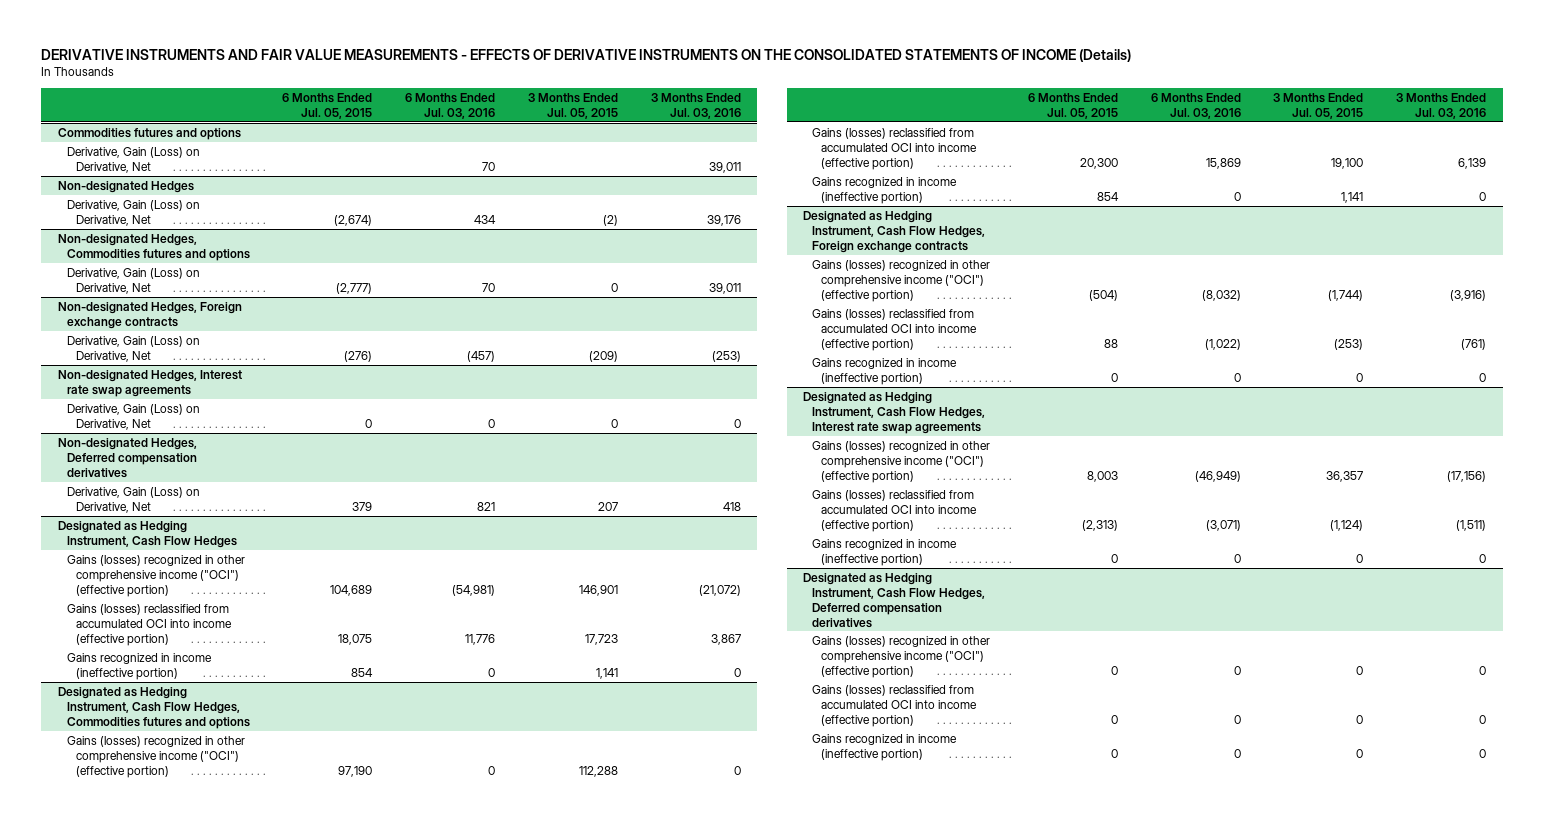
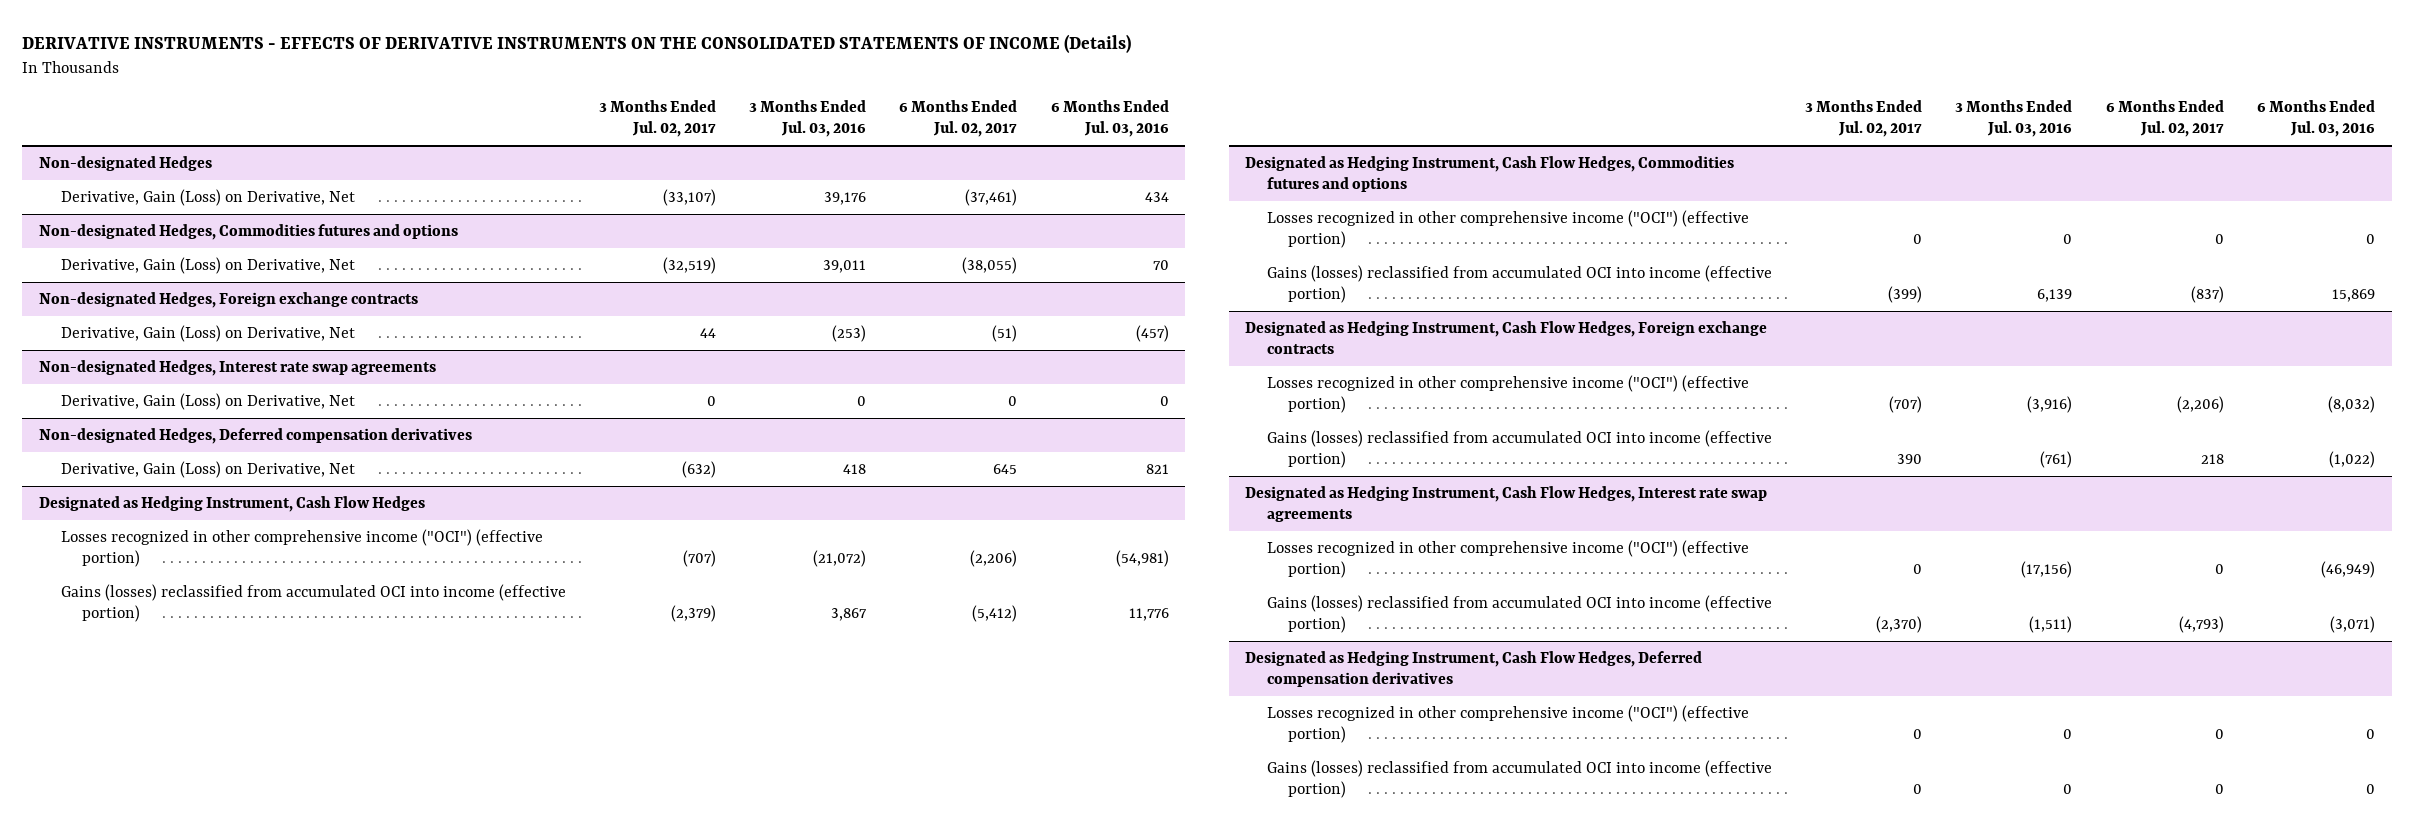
[41,48,1132,62] DERIVATIVE INSTRUMENTS AND FAIR VALUE MEASUREMENTS - EFFECTS OF DERIVATIVE INSTRUMENTS ON THE CONSOLIDATED STATEMENTS OF INCOME (Details) -> [22,34,1132,54] DERIVATIVE INSTRUMENTS - EFFECTS OF DERIVATIVE INSTRUMENTS ON THE CONSOLIDATED STATEMENTS OF INCOME (Details)
[282,92,373,119] 6 Months Ended Jul. 05, 2015 -> none
[527,92,618,119] 3 Months Ended Jul. 05, 2015 -> none
none -> [598,99,716,138] 3 Months Ended Jul. 02, 2017
none -> [899,99,1018,138] 6 Months Ended Jul. 02, 2017
[57,127,241,140] Commodities futures and options -> none
[66,146,200,173] Derivative, Gain (Loss) on Derivative, Net -> none
[66,554,245,597] Gains (losses) recognized in other comprehensive income ("OCI") (effective portion) -> [60,528,543,568] Losses recognized in other comprehensive income ("OCI") (effective portion)
[66,652,212,680] Gains recognized in income (ineffective portion) -> none
[66,735,245,778] Gains (losses) recognized in other comprehensive income ("OCI") (effective portion) -> [1266,209,1749,249] Losses recognized in other comprehensive income ("OCI") (effective portion)
[812,176,958,204] Gains recognized in income (ineffective portion) -> none
[812,259,991,302] Gains (losses) recognized in other comprehensive income ("OCI") (effective portion) -> [1266,374,1749,414] Losses recognized in other comprehensive income ("OCI") (effective portion)
[812,357,958,385] Gains recognized in income (ineffective portion) -> none
[812,440,991,483] Gains (losses) recognized in other comprehensive income ("OCI") (effective portion) -> [1266,539,1749,579] Losses recognized in other comprehensive income ("OCI") (effective portion)
[812,538,958,566] Gains recognized in income (ineffective portion) -> none
[812,635,991,678] Gains (losses) recognized in other comprehensive income ("OCI") (effective portion) -> [1266,704,1749,744] Losses recognized in other comprehensive income ("OCI") (effective portion)
[812,733,958,761] Gains recognized in income (ineffective portion) -> none

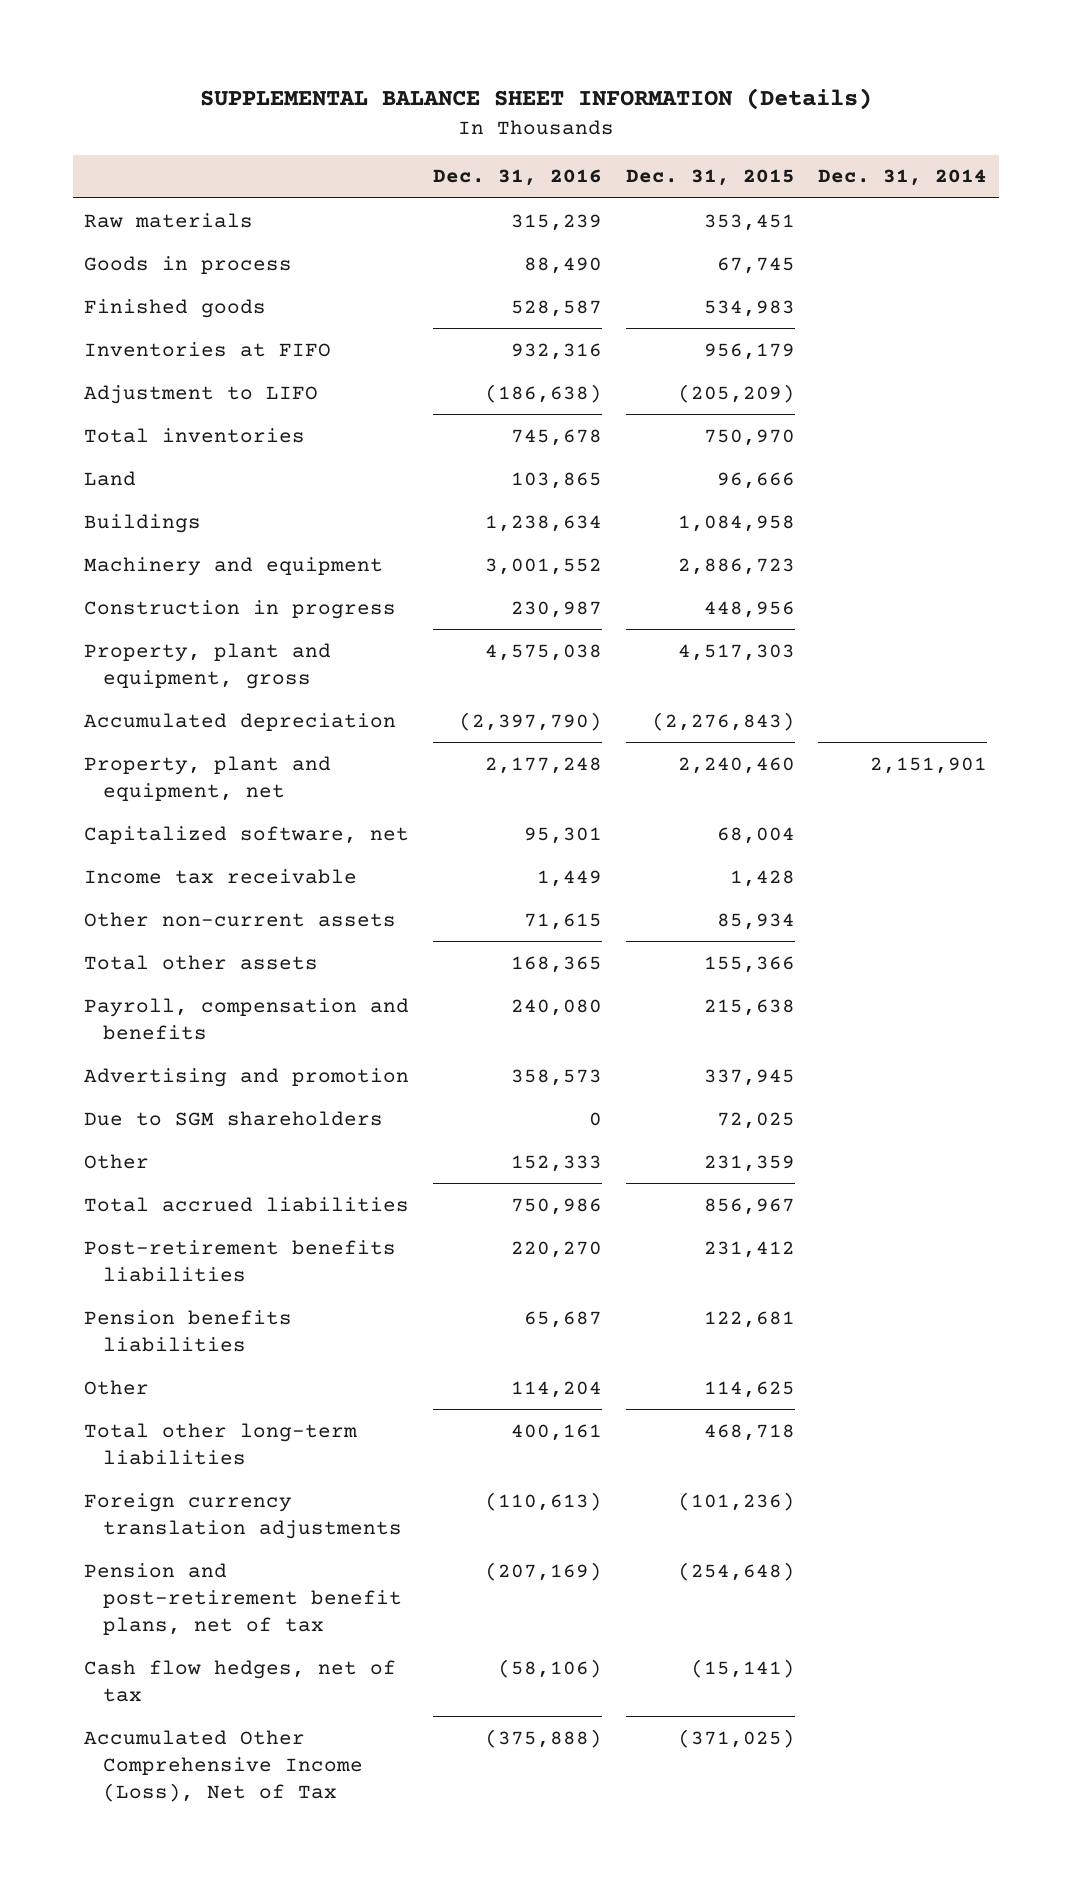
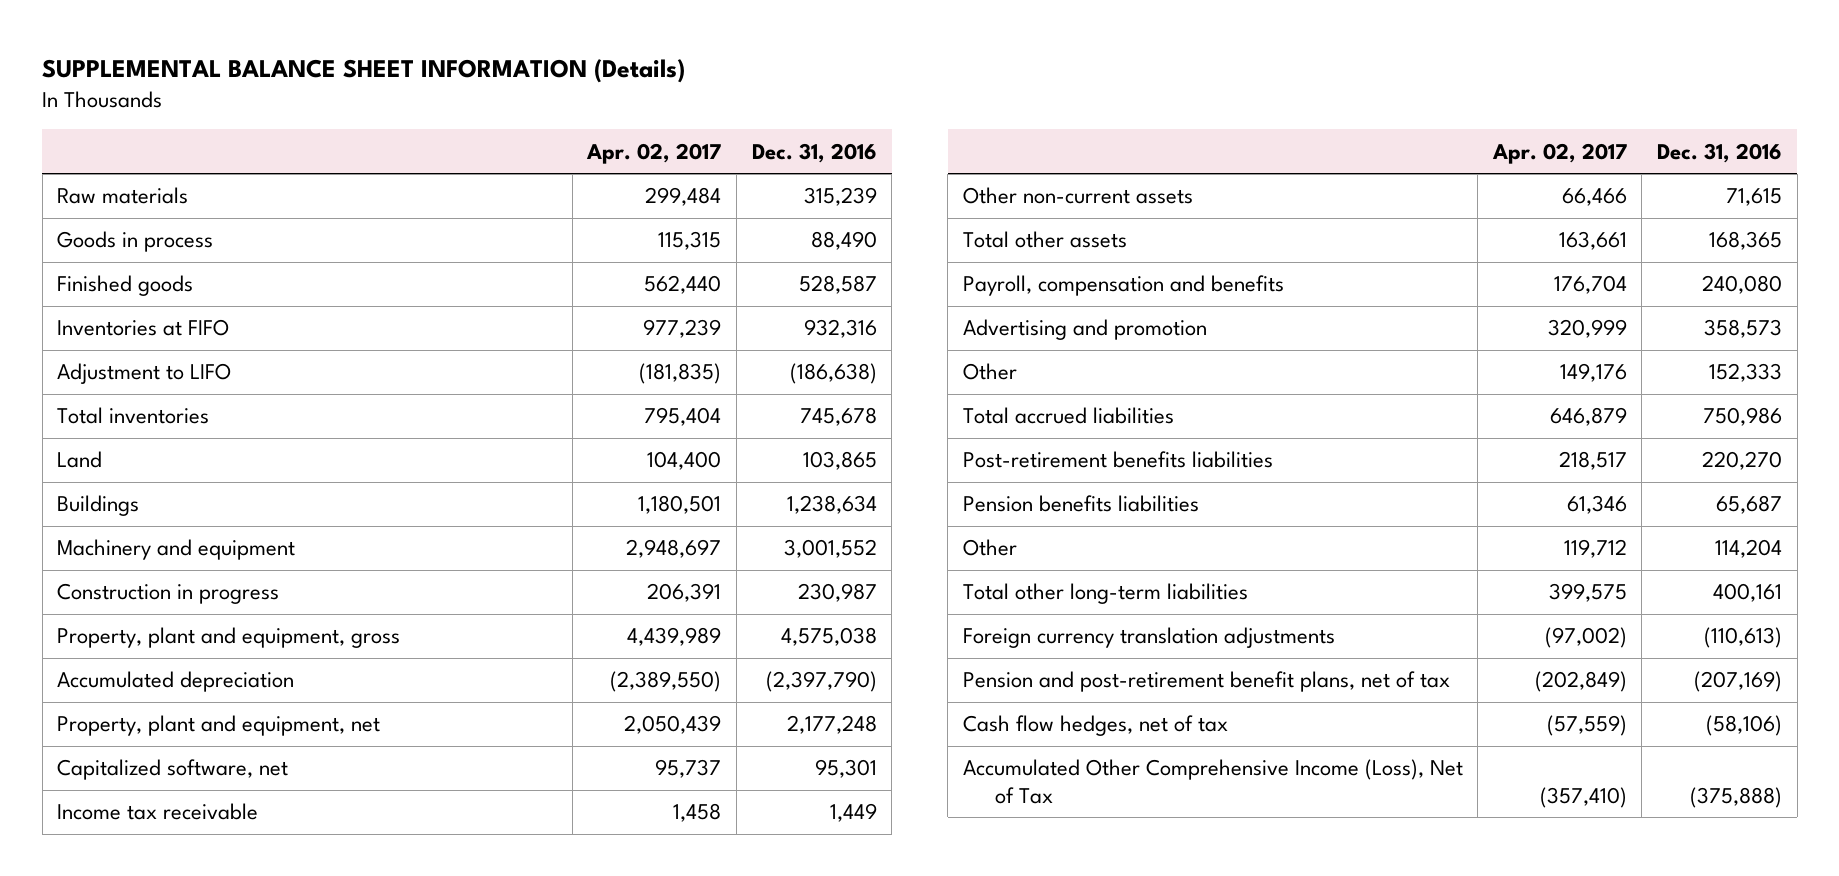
[625,169,795,187] Dec. 31, 2015 -> none
[818,169,988,187] Dec. 31, 2014 -> none
none -> [586,142,722,164] Apr. 02, 2017
[84,1110,384,1126] Due to SGM shareholders -> none

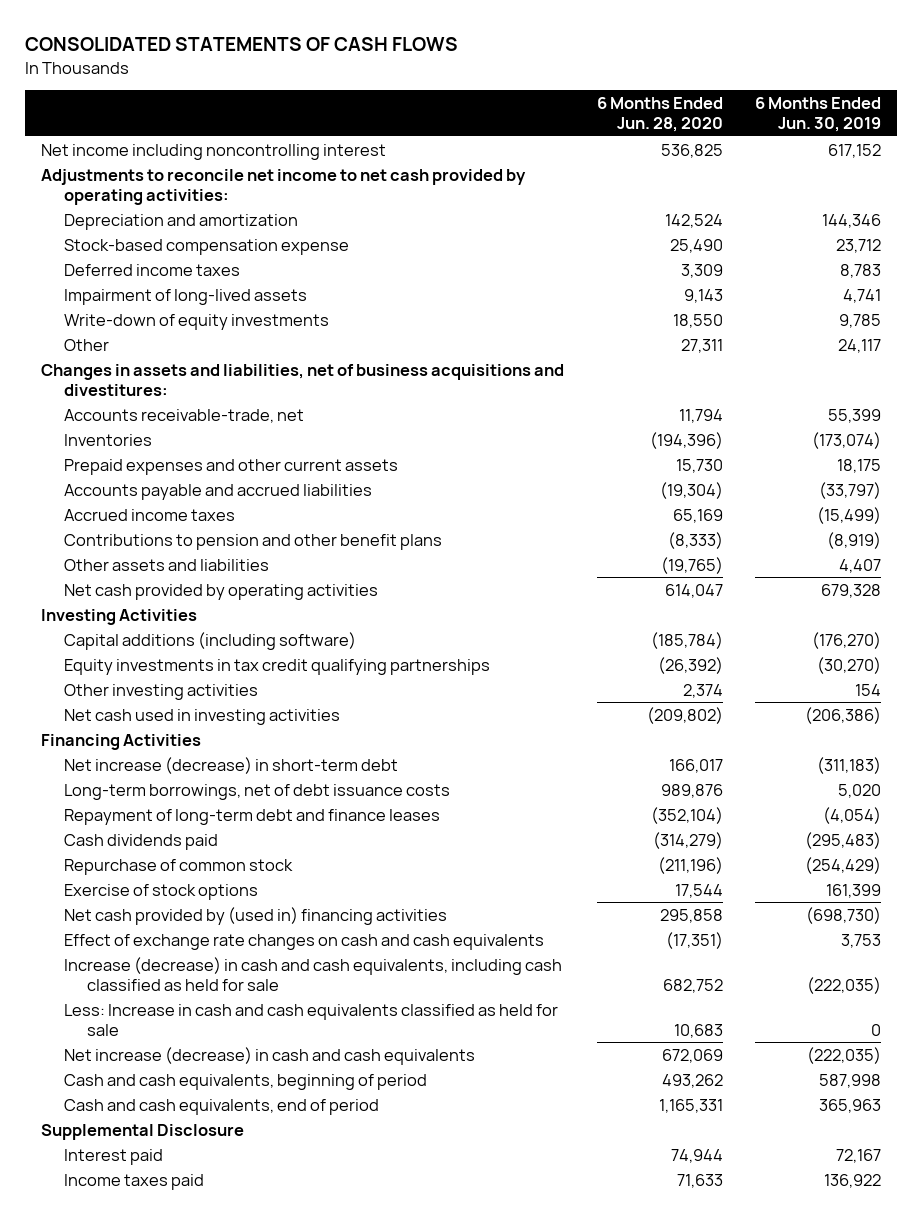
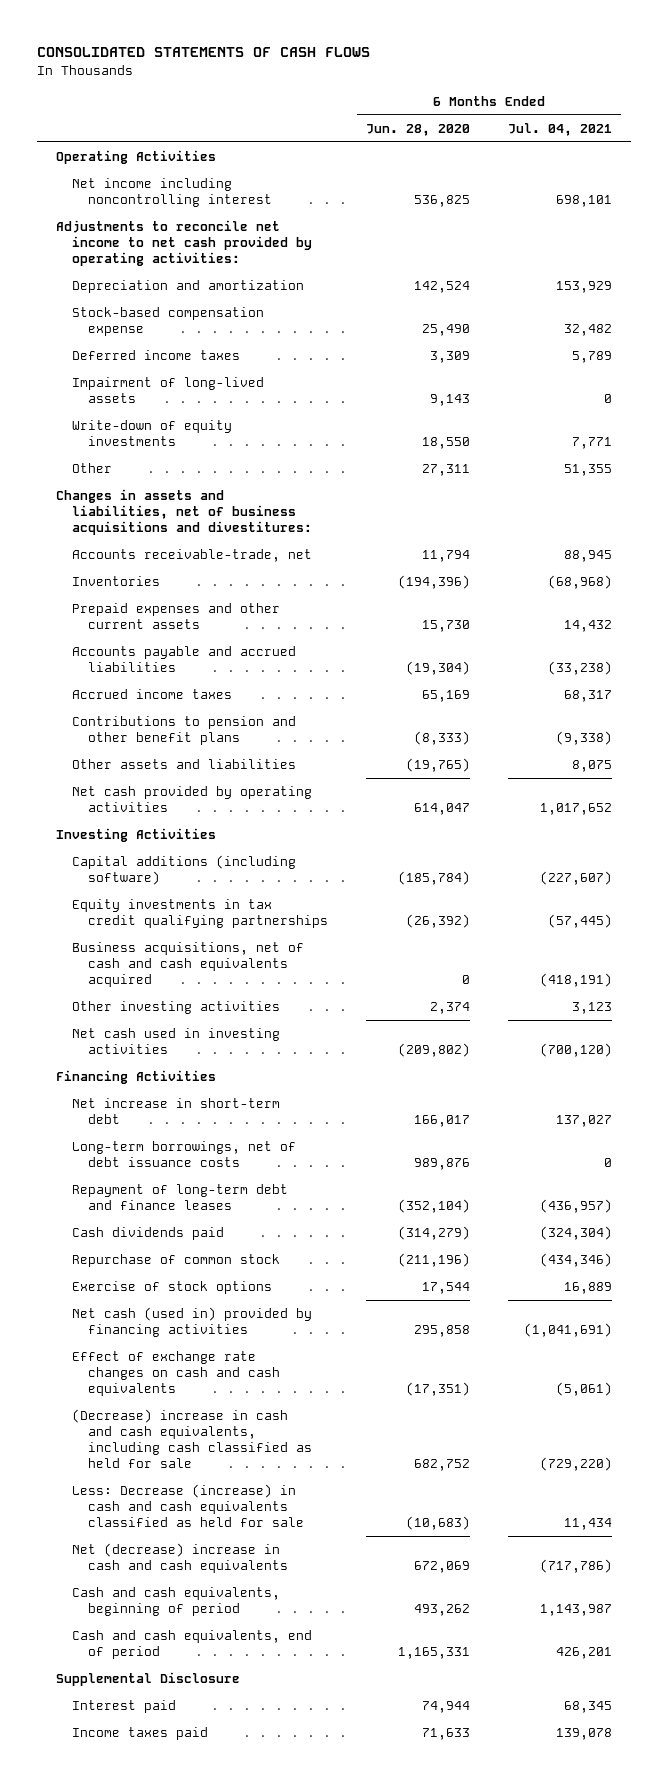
[754,97,881,133] 6 Months Ended Jun. 30, 2019 -> none
none -> [507,122,612,136] Jul. 04, 2021
none -> [55,149,216,164] Operating Activities
none -> [72,941,305,987] Business acquisitions, net of cash and cash equivalents acquired
[64,756,399,774] Net increase (decrease) in short-term debt -> [72,1097,281,1124] Net increase in short-term debt
[64,906,448,925] Net cash provided by (used in) financing activities -> [72,1306,313,1337] Net cash (used in) provided by financing activities
[64,956,563,992] Increase (decrease) in cash and cash equivalents, including cash classified as held for sale -> [72,1408,313,1469] (Decrease) increase in cash and cash equivalents, including cash classified as held for sale
[64,1003,559,1037] Less: Increase in cash and cash equivalents classified as held for sale -> [72,1483,305,1527] Less: Decrease (increase) in cash and cash equivalents classified as held for sale
[673,1024,723,1039] 10,683 -> [406,1515,471,1530] (10,683)
[64,1046,476,1065] Net increase (decrease) in cash and cash equivalents -> [72,1542,289,1573] Net (decrease) increase in cash and cash equivalents

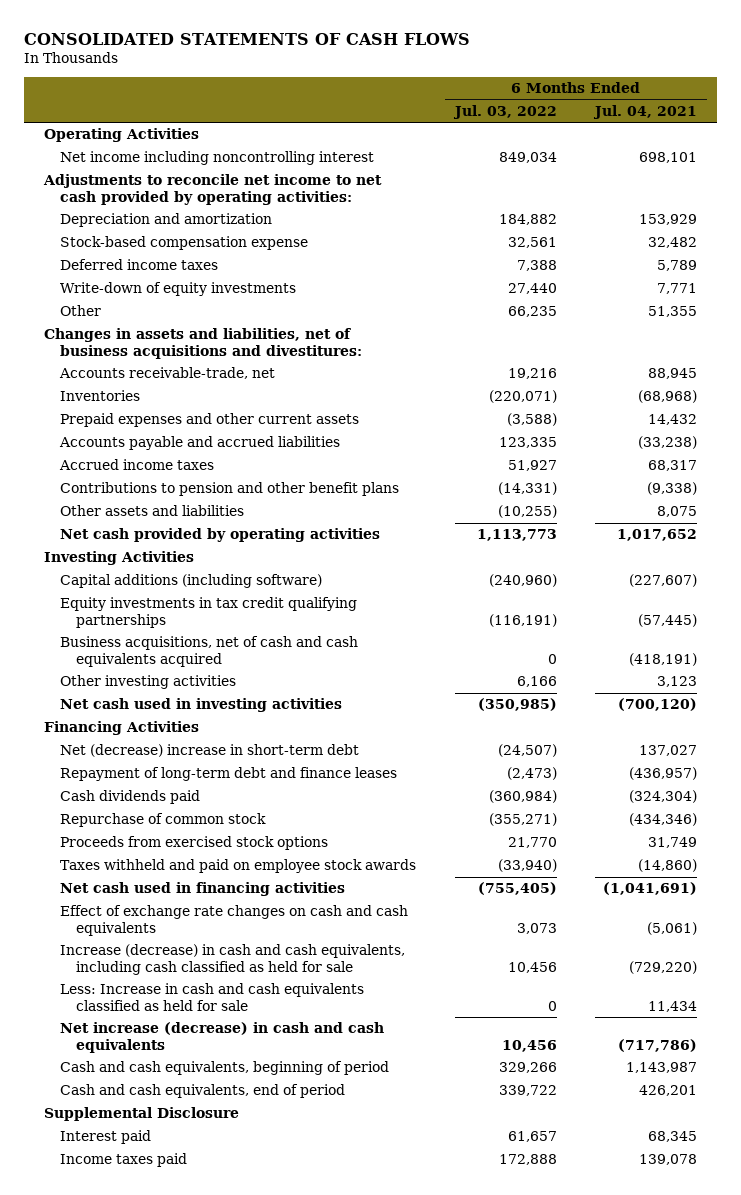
[366,123,471,136] Jun. 28, 2020 -> none
none -> [452,104,557,119] Jul. 03, 2022
[72,376,265,403] Impairment of long-lived assets -> none
[72,1140,297,1167] Long-term borrowings, net of debt issuance costs -> none
[72,1097,281,1124] Net increase in short-term debt -> [59,744,359,758] Net (decrease) increase in short-term debt
[72,1280,273,1294] Exercise of stock options -> [59,836,328,851] Proceeds from exercised stock options
[563,1281,612,1294] 16,889 -> [648,837,698,849] 31,749
none -> [59,859,416,874] Taxes withheld and paid on employee stock awards
[72,1306,313,1337] Net cash (used in) provided by financing activities -> [59,882,345,897] Net cash used in financing activities
[72,1408,313,1469] (Decrease) increase in cash and cash equivalents, including cash classified as held for sale -> [59,944,405,975] Increase (decrease) in cash and cash equivalents, including cash classified as held for sale
[72,1483,305,1527] Less: Decrease (increase) in cash and cash equivalents classified as held for sale -> [59,983,364,1011] Less: Increase in cash and cash equivalents classified as held for sale
[72,1542,289,1573] Net (decrease) increase in cash and cash equivalents -> [59,1022,384,1053] Net increase (decrease) in cash and cash equivalents

